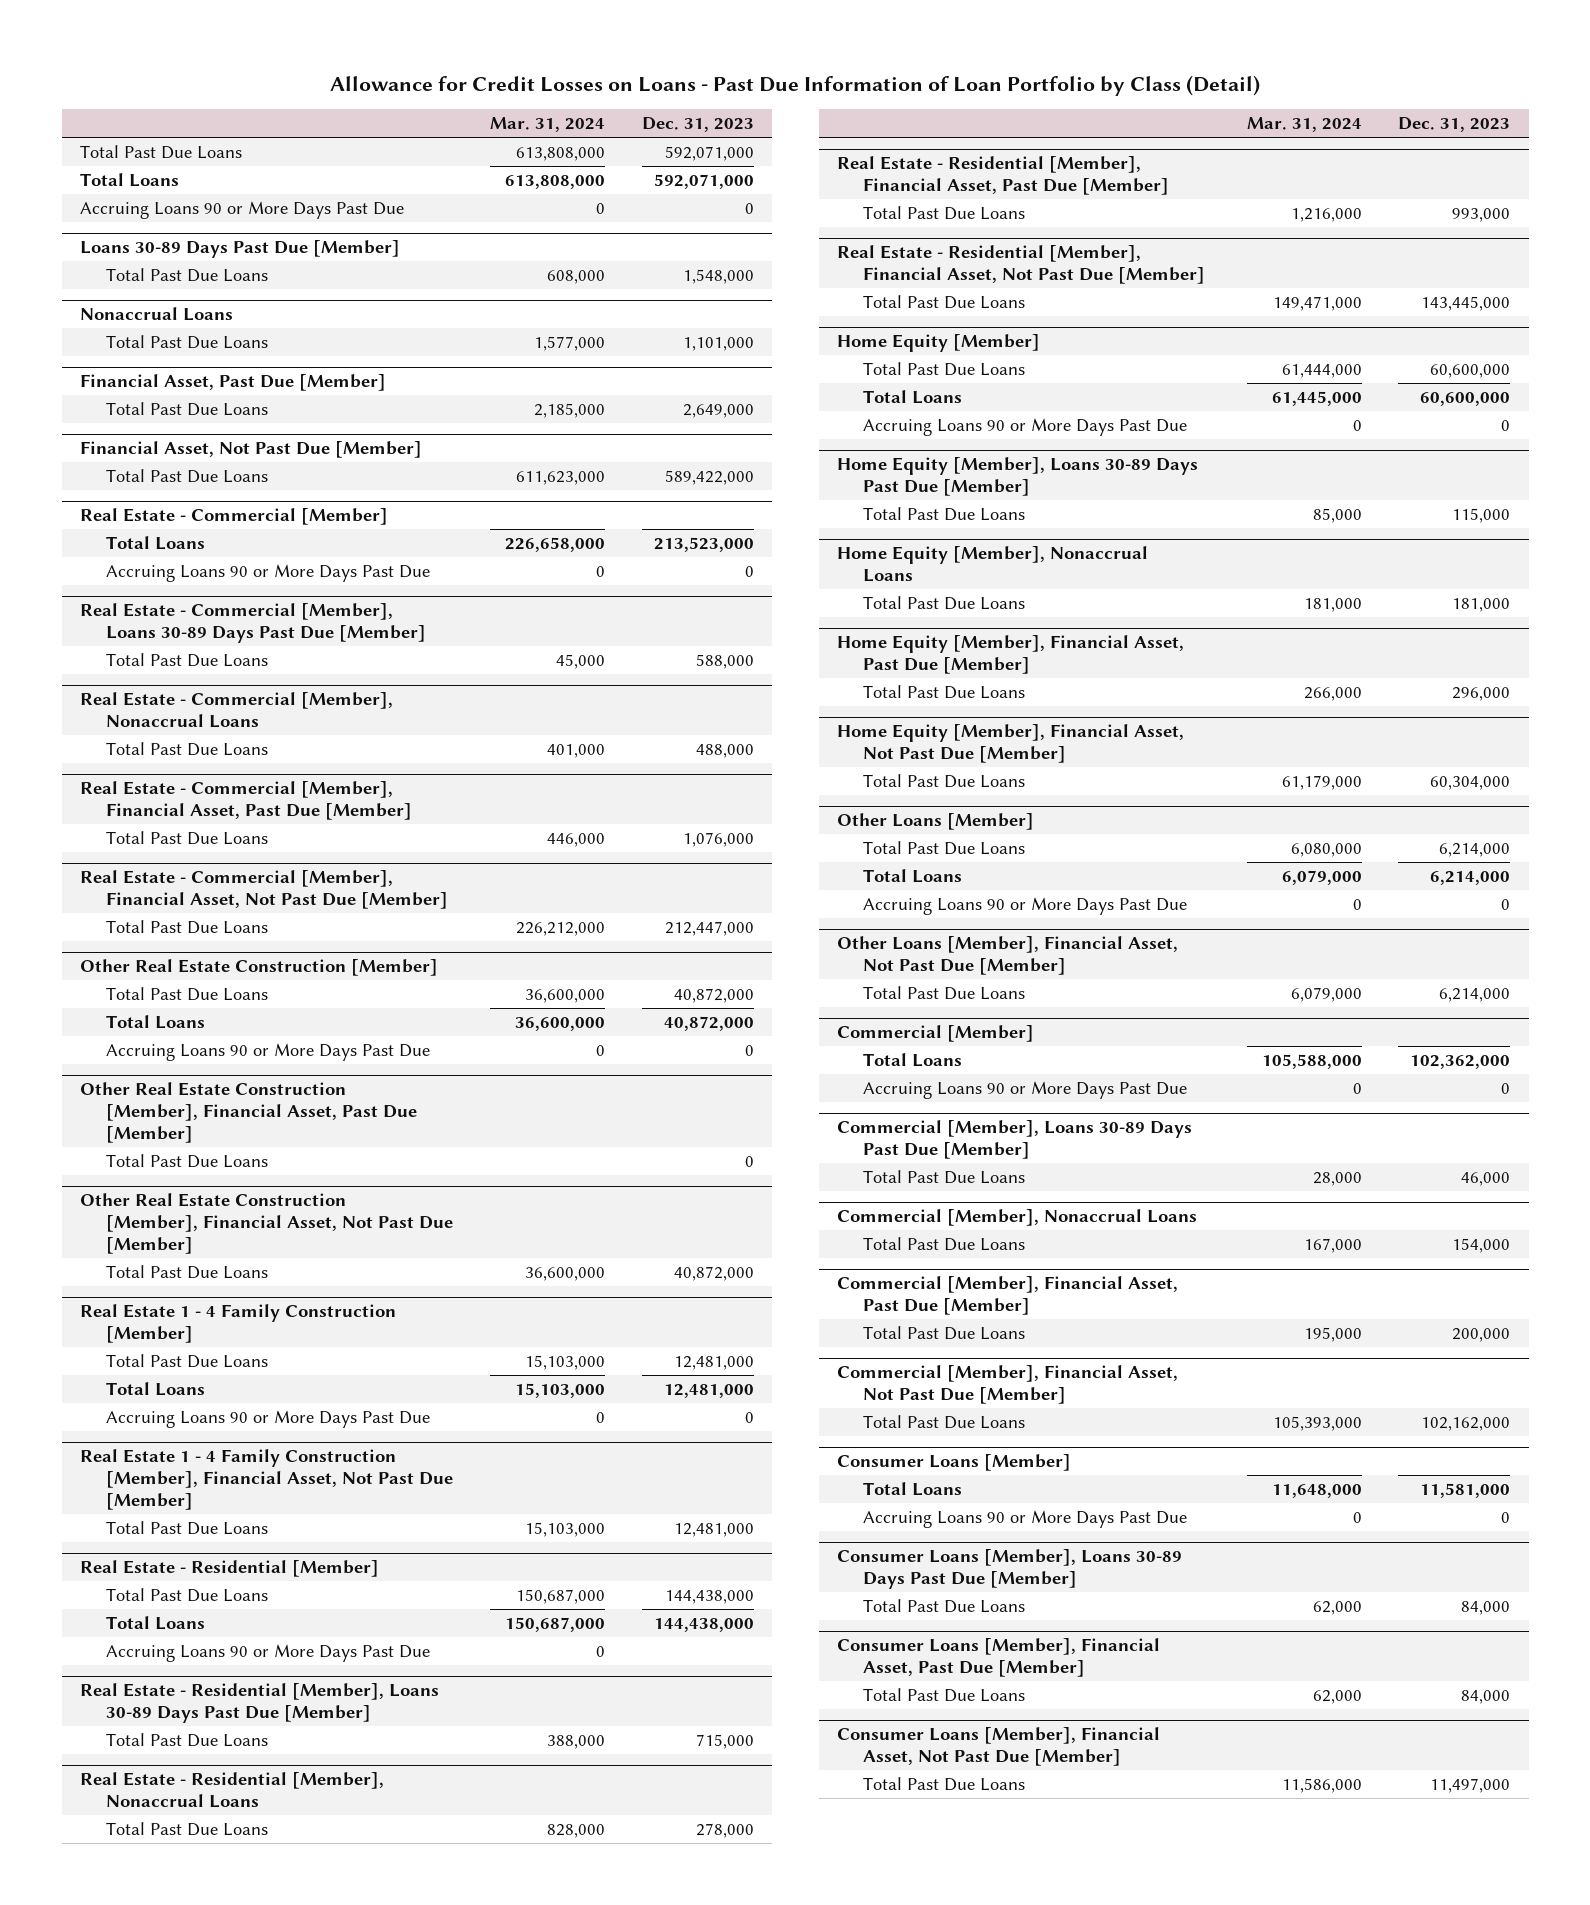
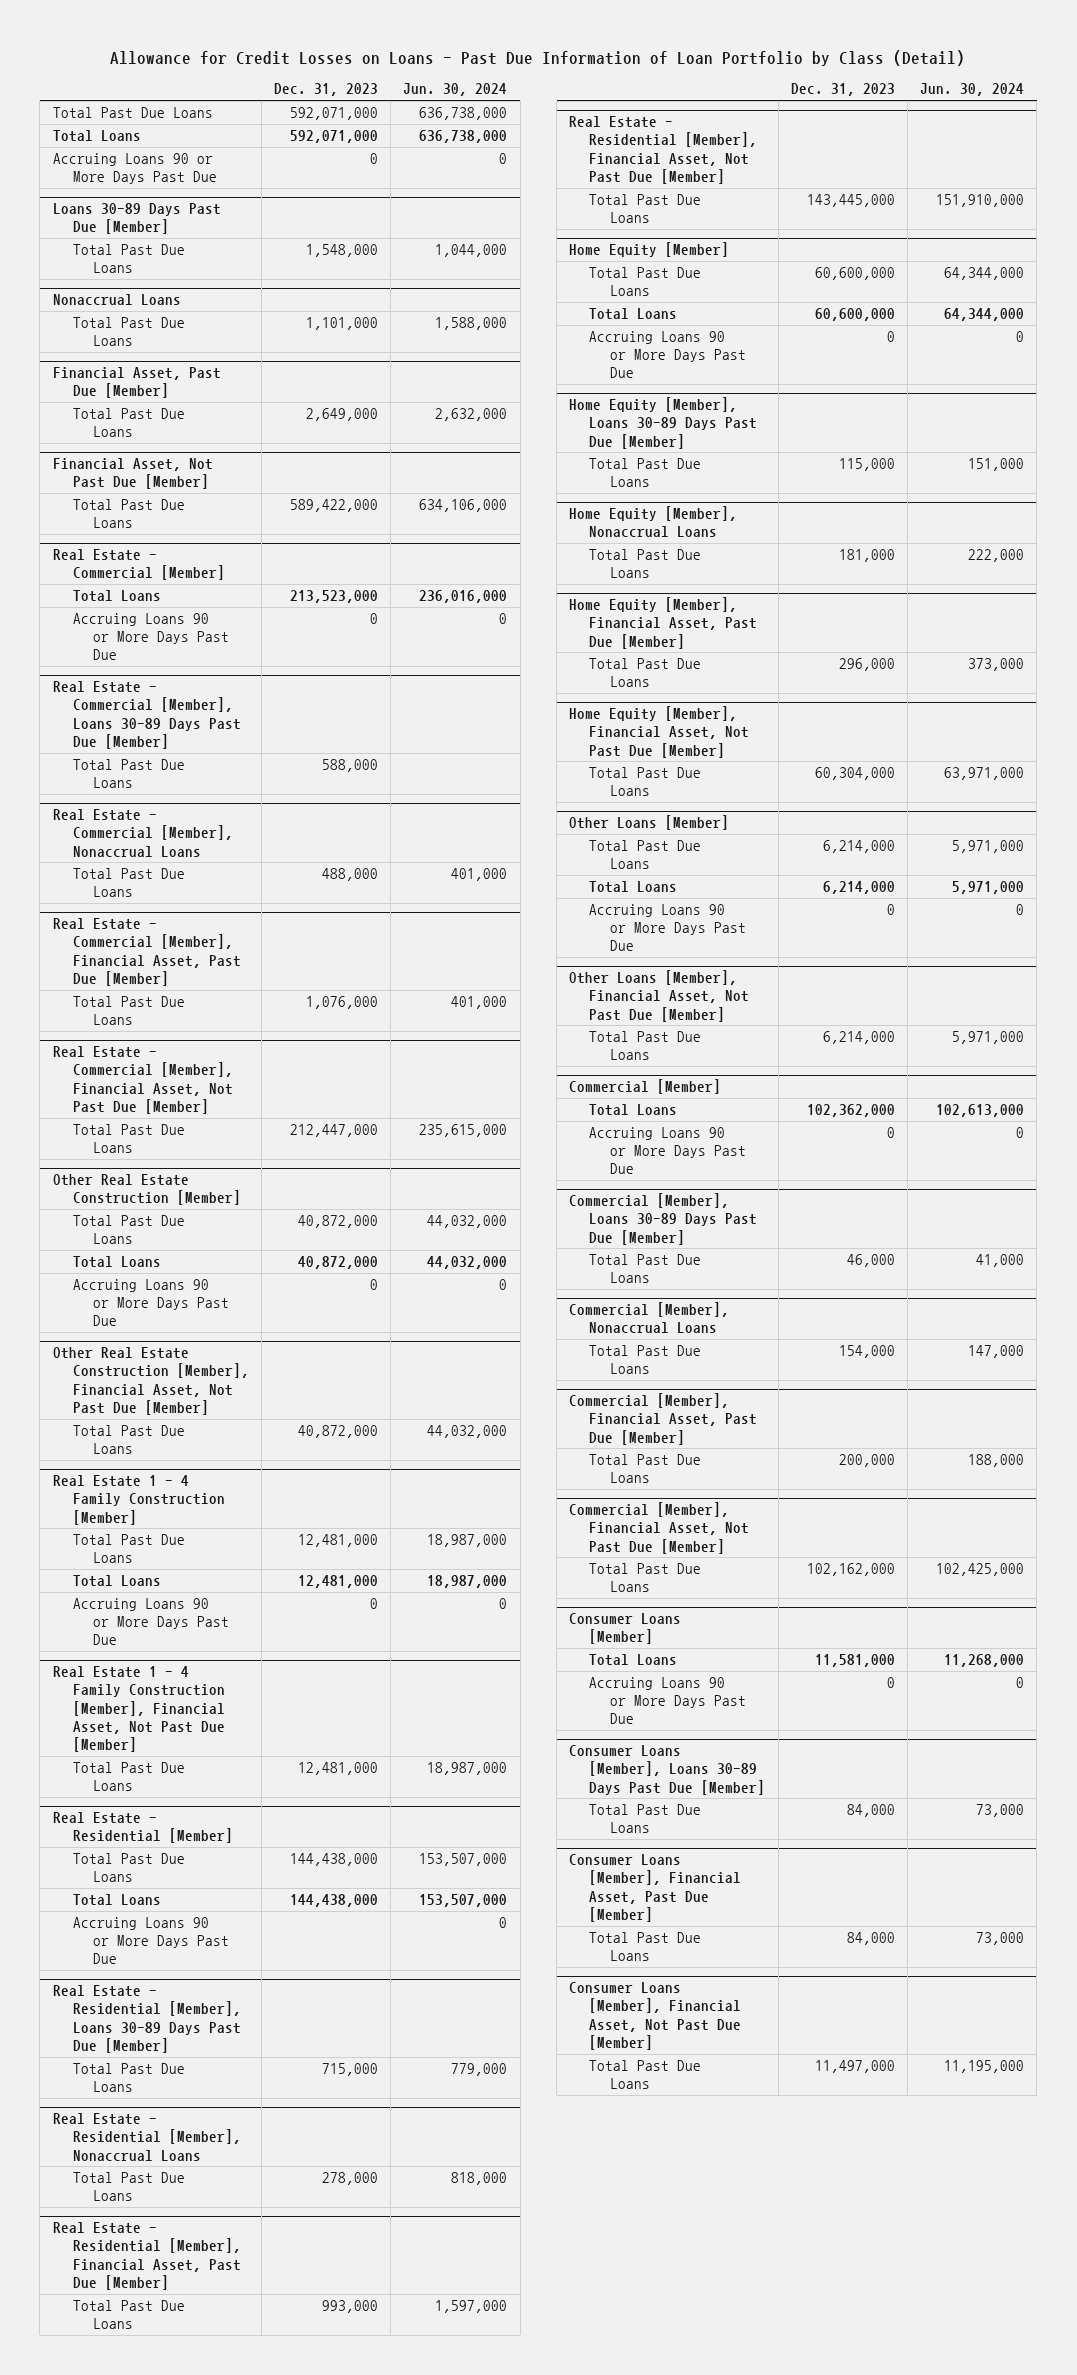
[490,117,606,133] Mar. 31, 2024 -> none
none -> [403,83,508,97] Jun. 30, 2024
[80,1082,418,1144] Other Real Estate Construction [Member], Financial Asset, Past Due [Member] -> none
[106,1153,269,1168] Total Past Due Loans -> none

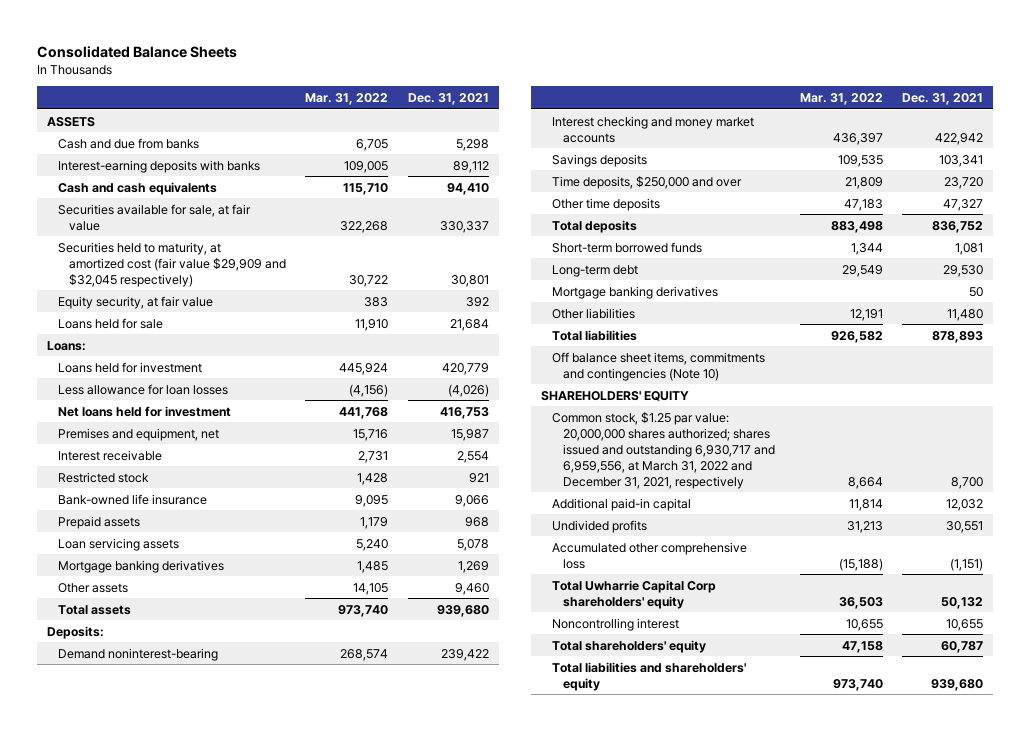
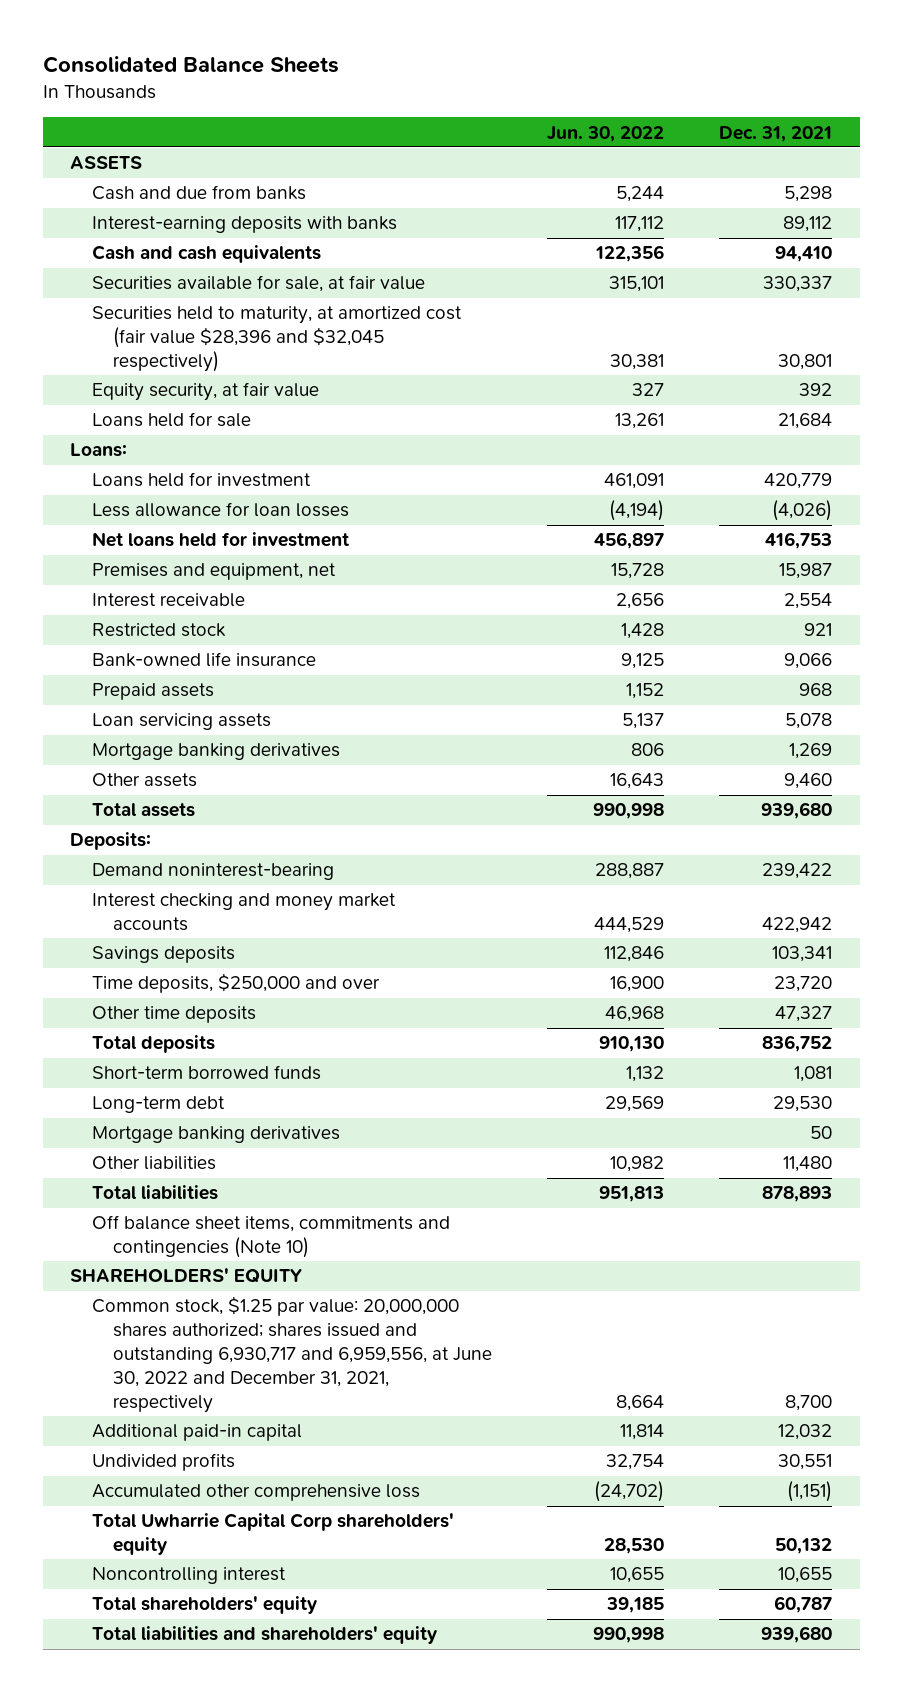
[305,93,389,106] Mar. 31, 2022 -> none
none -> [547,125,665,142] Jun. 30, 2022
[57,241,286,287] Securities held to maturity, at amortized cost (fair value $29,909 and $32,045 respectively) -> [91,306,462,373] Securities held to maturity, at amortized cost (fair value $28,396 and $32,045 respectively)
[551,411,775,489] Common stock, $1.25 par value: 20,000,000 shares authorized; shares issued and outstanding 6,930,717 and 6,959,556, at March 31, 2022 and December 31, 2021, respectively -> [91,1296,493,1413] Common stock, $1.25 par value: 20,000,000 shares authorized; shares issued and outstanding 6,930,717 and 6,959,556, at June 30, 2022 and December 31, 2021, respectively

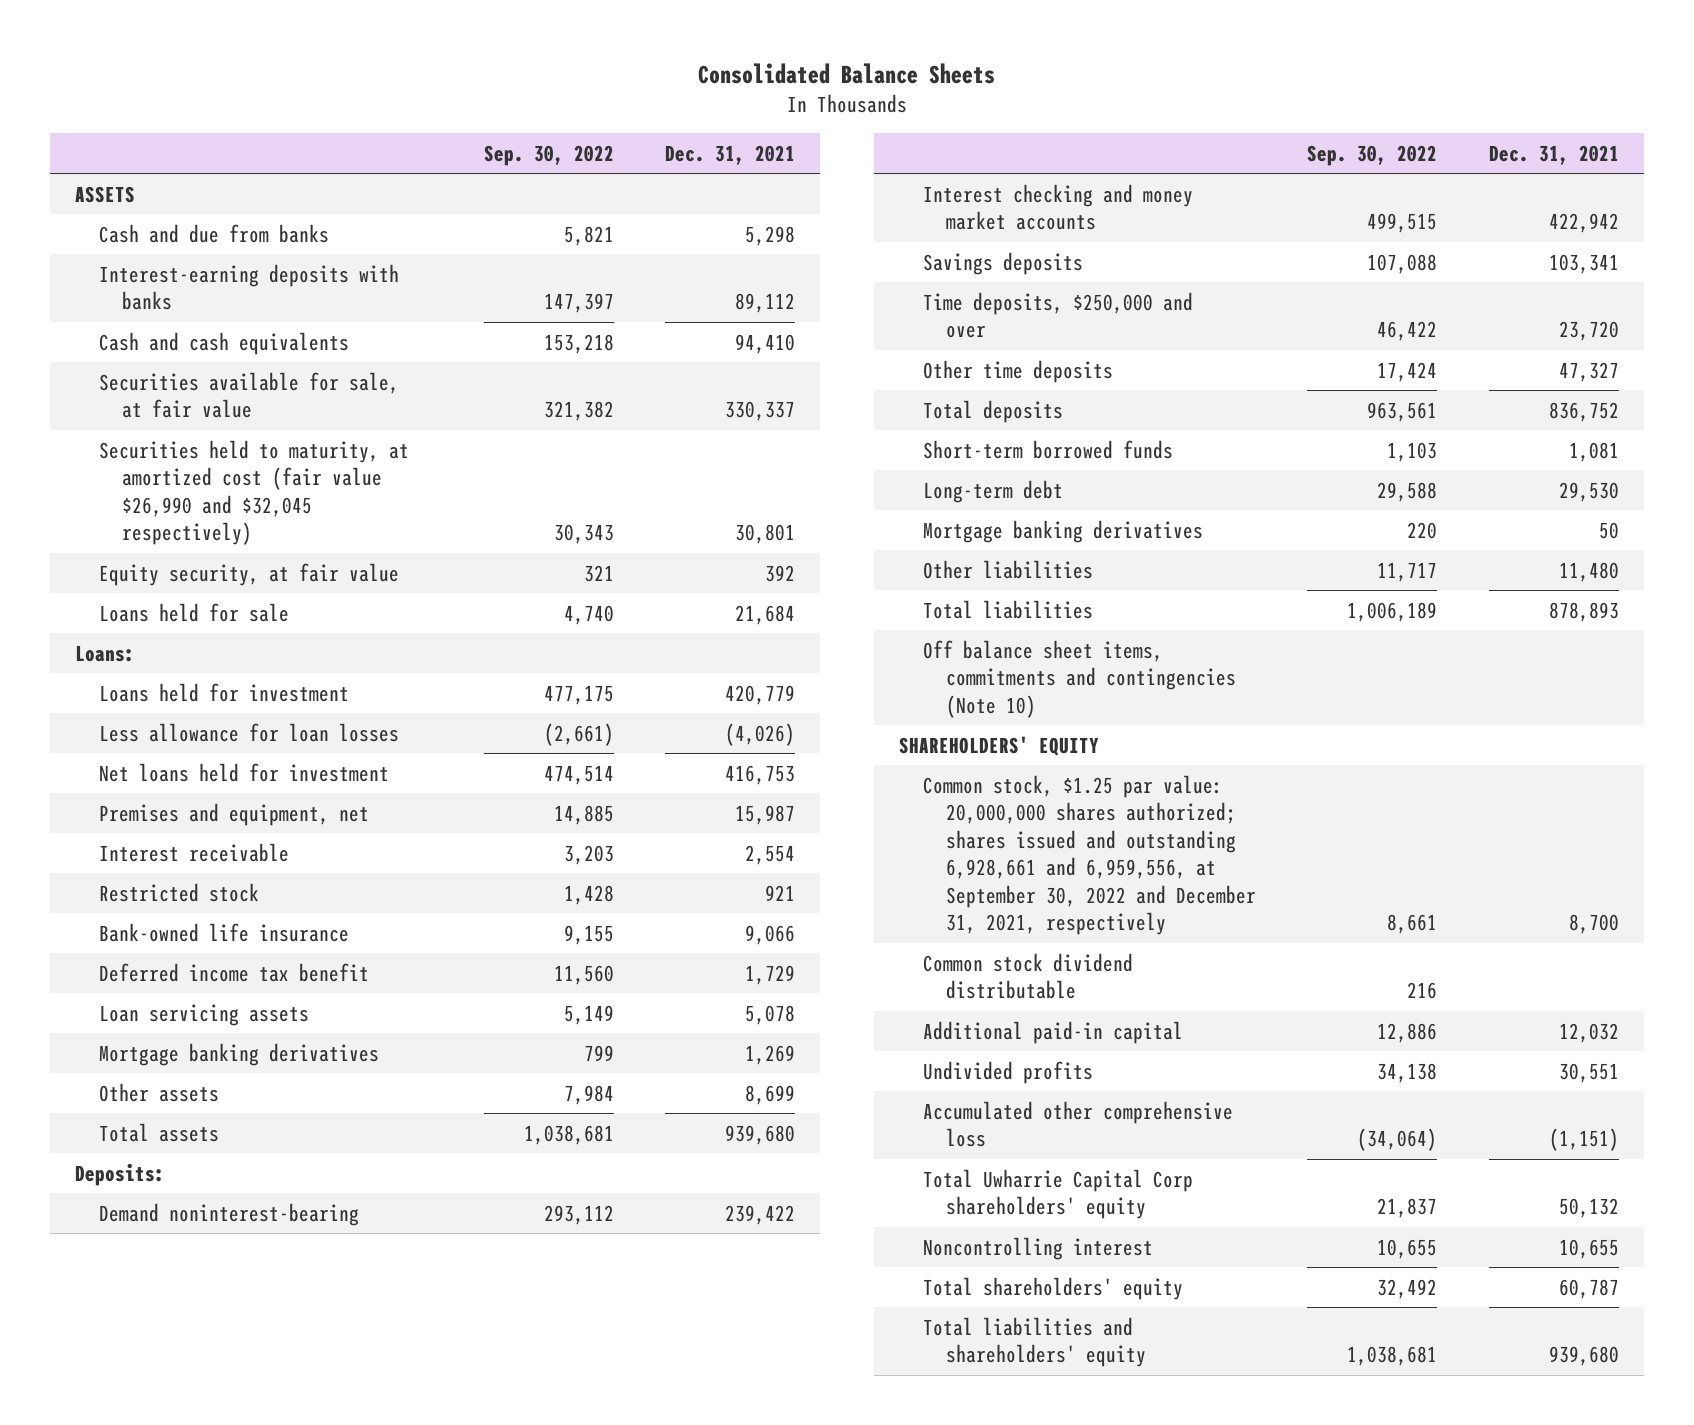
[547,125,665,142] Jun. 30, 2022 -> none
none -> [483,144,614,166] Sep. 30, 2022
[91,306,462,373] Securities held to maturity, at amortized cost (fair value $28,396 and $32,045 respectively) -> [98,439,409,546] Securities held to maturity, at amortized cost (fair value $26,990 and $32,045 respectively)
[91,683,214,701] Prepaid assets -> none
none -> [98,962,369,982] Deferred income tax benefit
[784,773,833,790] 9,460 -> [744,1084,795,1105] 8,699
[91,1296,493,1413] Common stock, $1.25 par value: 20,000,000 shares authorized; shares issued and outstanding 6,930,717 and 6,959,556, at June 30, 2022 and December 31, 2021, respectively -> [922,774,1257,936] Common stock, $1.25 par value: 20,000,000 shares authorized; shares issued and outstanding 6,928,661 and 6,959,556, at September 30, 2022 and December 31, 2021, respectively
none -> [922,952,1133,1000] Common stock dividend distributable

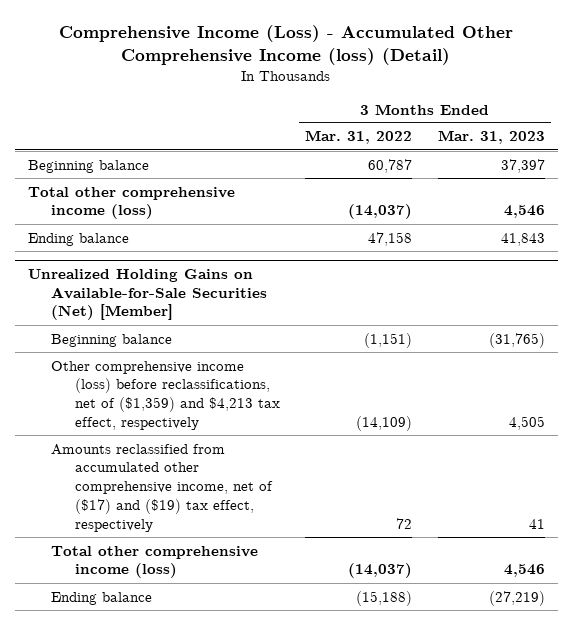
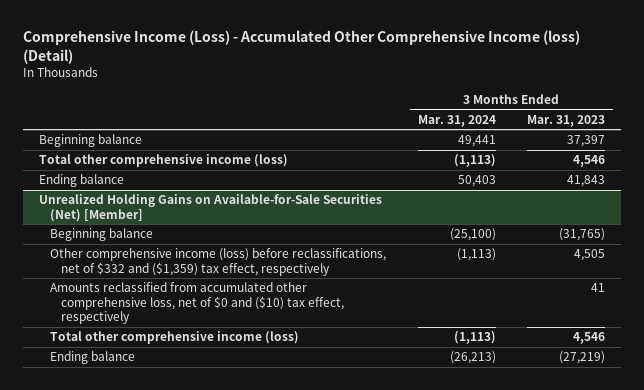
[305,130,413,145] Mar. 31, 2022 -> none
none -> [417,114,496,127] Mar. 31, 2024
[51,360,280,430] Other comprehensive income (loss) before reclassifications, net of ($1,359) and $4,213 tax effect, respectively -> [49,248,386,276] Other comprehensive income (loss) before reclassifications, net of $332 and ($1,359) tax effect, respectively
[51,443,273,532] Amounts reclassified from accumulated other comprehensive income, net of ($17) and ($19) tax effect, respectively -> [49,282,344,325] Amounts reclassified from accumulated other comprehensive loss, net of $0 and ($10) tax effect, respectively

